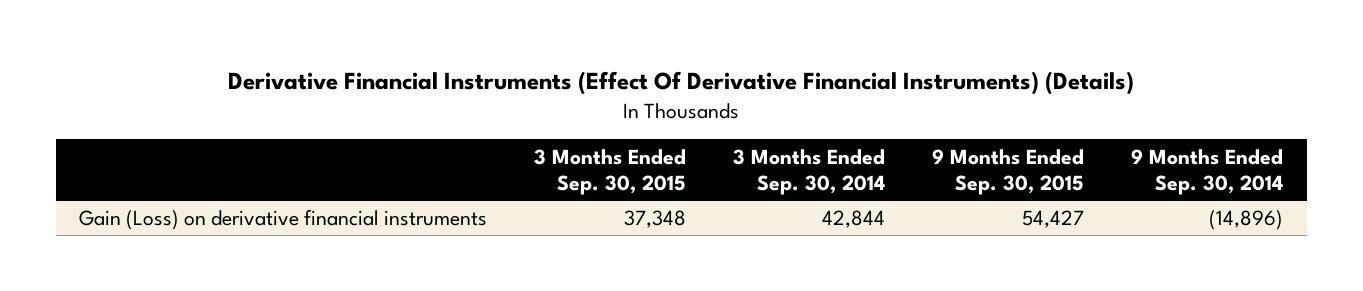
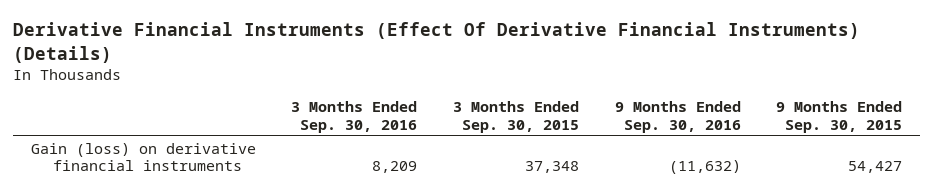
[733,148,886,196] 3 Months Ended Sep. 30, 2014 -> none
[1131,148,1284,196] 9 Months Ended Sep. 30, 2014 -> none
none -> [291,100,418,133] 3 Months Ended Sep. 30, 2016
none -> [614,100,741,133] 9 Months Ended Sep. 30, 2016
[79,209,488,231] Gain (Loss) on derivative financial instruments -> [30,142,256,172] Gain (loss) on derivative financial instruments

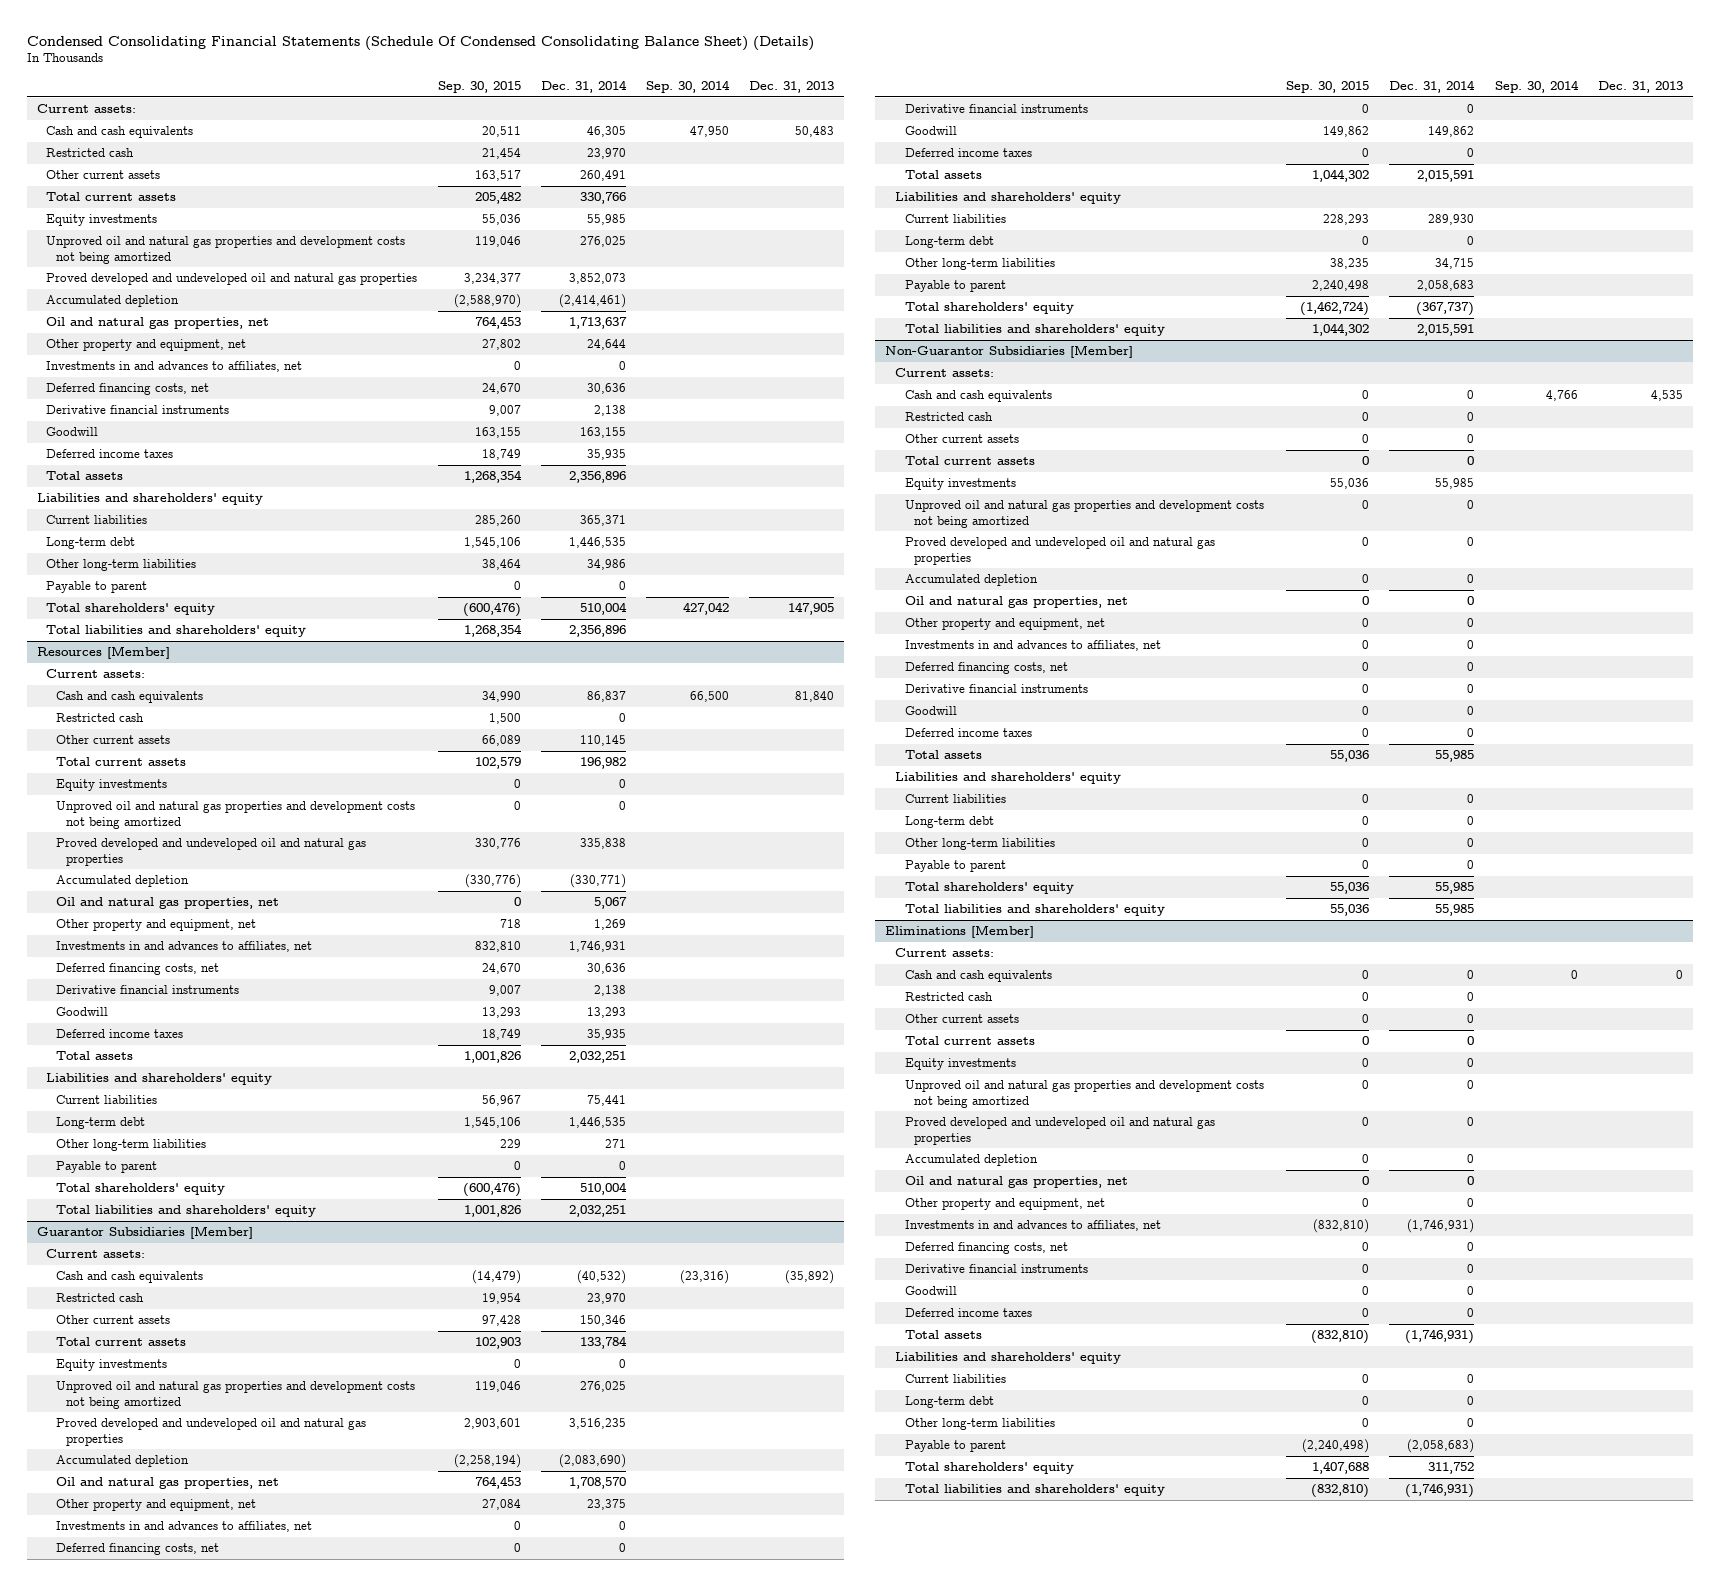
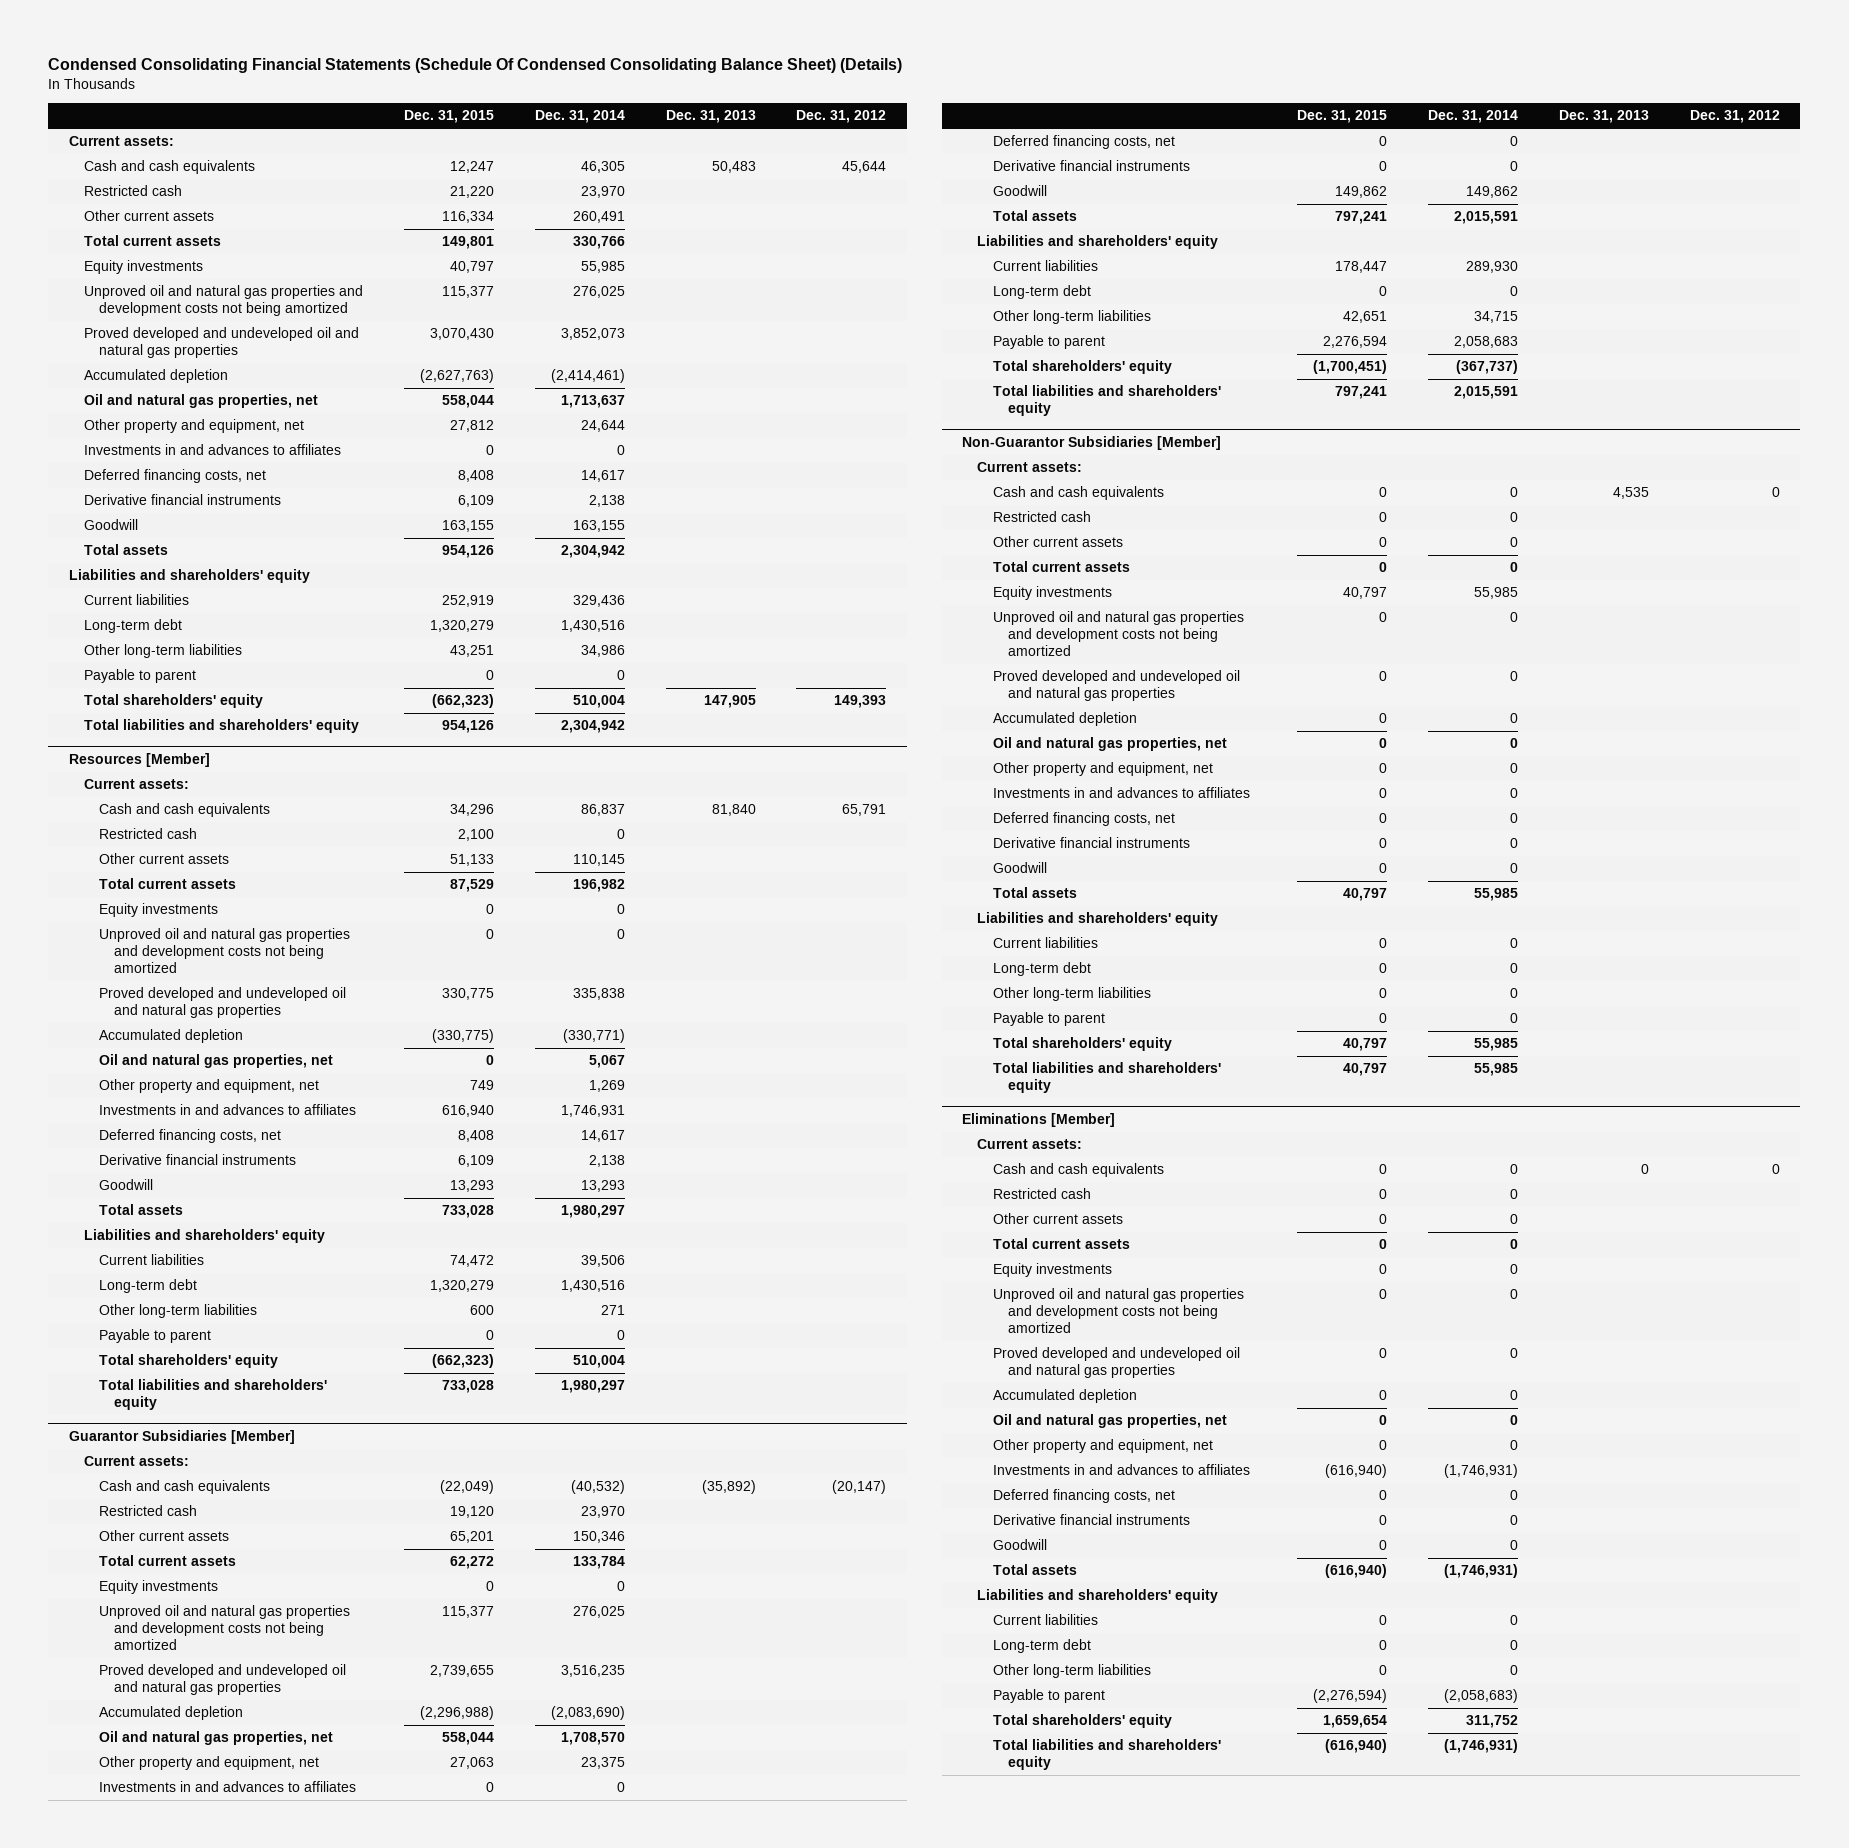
[437,80,521,93] Sep. 30, 2015 -> none
[646,79,731,93] Sep. 30, 2014 -> none
none -> [403,110,494,124] Dec. 31, 2015
none -> [796,110,887,124] Dec. 31, 2012
[46,361,303,373] Investments in and advances to affiliates, net -> [83,444,341,456] Investments in and advances to affiliates
[586,383,626,395] 30,636 -> [580,470,625,483] 14,617
[46,449,174,459] Deferred income taxes -> none
[568,471,626,484] 2,356,896 -> [560,545,625,559] 2,304,942
[579,515,626,527] 365,371 -> [572,595,625,608] 329,436
[568,537,626,549] 1,446,535 -> [560,620,625,633] 1,430,516
[568,625,626,638] 2,356,896 -> [560,720,625,734] 2,304,942
[56,941,313,953] Investments in and advances to affiliates, net -> [99,1104,357,1116] Investments in and advances to affiliates
[586,963,626,975] 30,636 -> [580,1130,625,1143] 14,617
[56,1029,184,1039] Deferred income taxes -> none
[568,1051,626,1064] 2,032,251 -> [560,1205,625,1219] 1,980,297
[586,1095,626,1107] 75,441 -> [580,1255,625,1268] 39,506
[568,1117,626,1129] 1,446,535 -> [560,1280,625,1293] 1,430,516
[568,1205,626,1218] 2,032,251 -> [560,1380,625,1394] 1,980,297
[56,1521,313,1533] Investments in and advances to affiliates, net -> [99,1781,357,1793] Investments in and advances to affiliates
[904,148,1032,158] Deferred income taxes -> none
[904,640,1161,652] Investments in and advances to affiliates, net -> [992,787,1250,799] Investments in and advances to affiliates
[904,728,1032,738] Deferred income taxes -> none
[904,1220,1161,1232] Investments in and advances to affiliates, net -> [992,1464,1250,1476] Investments in and advances to affiliates
[904,1308,1032,1318] Deferred income taxes -> none

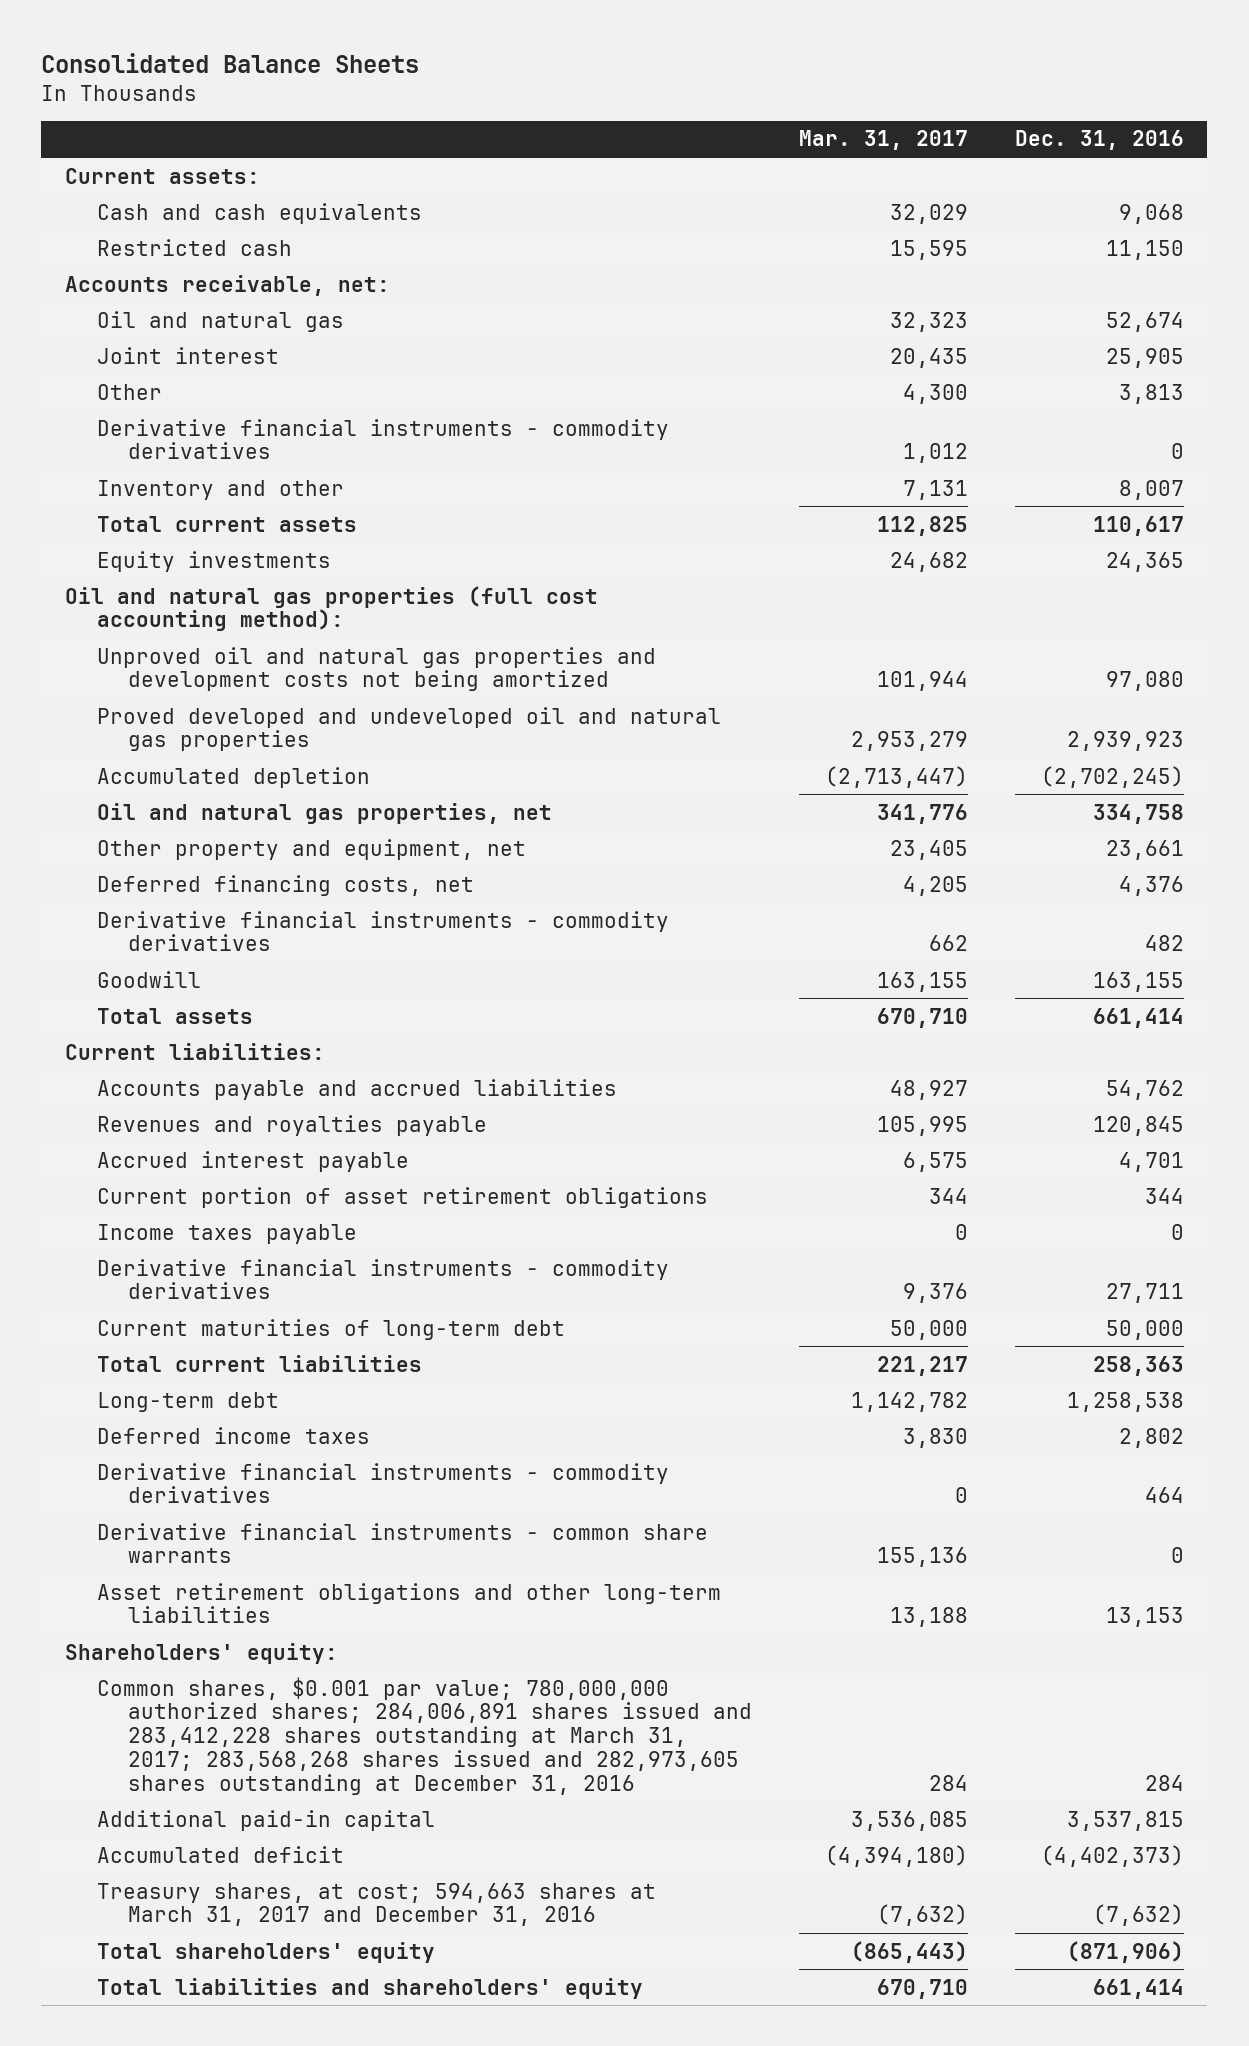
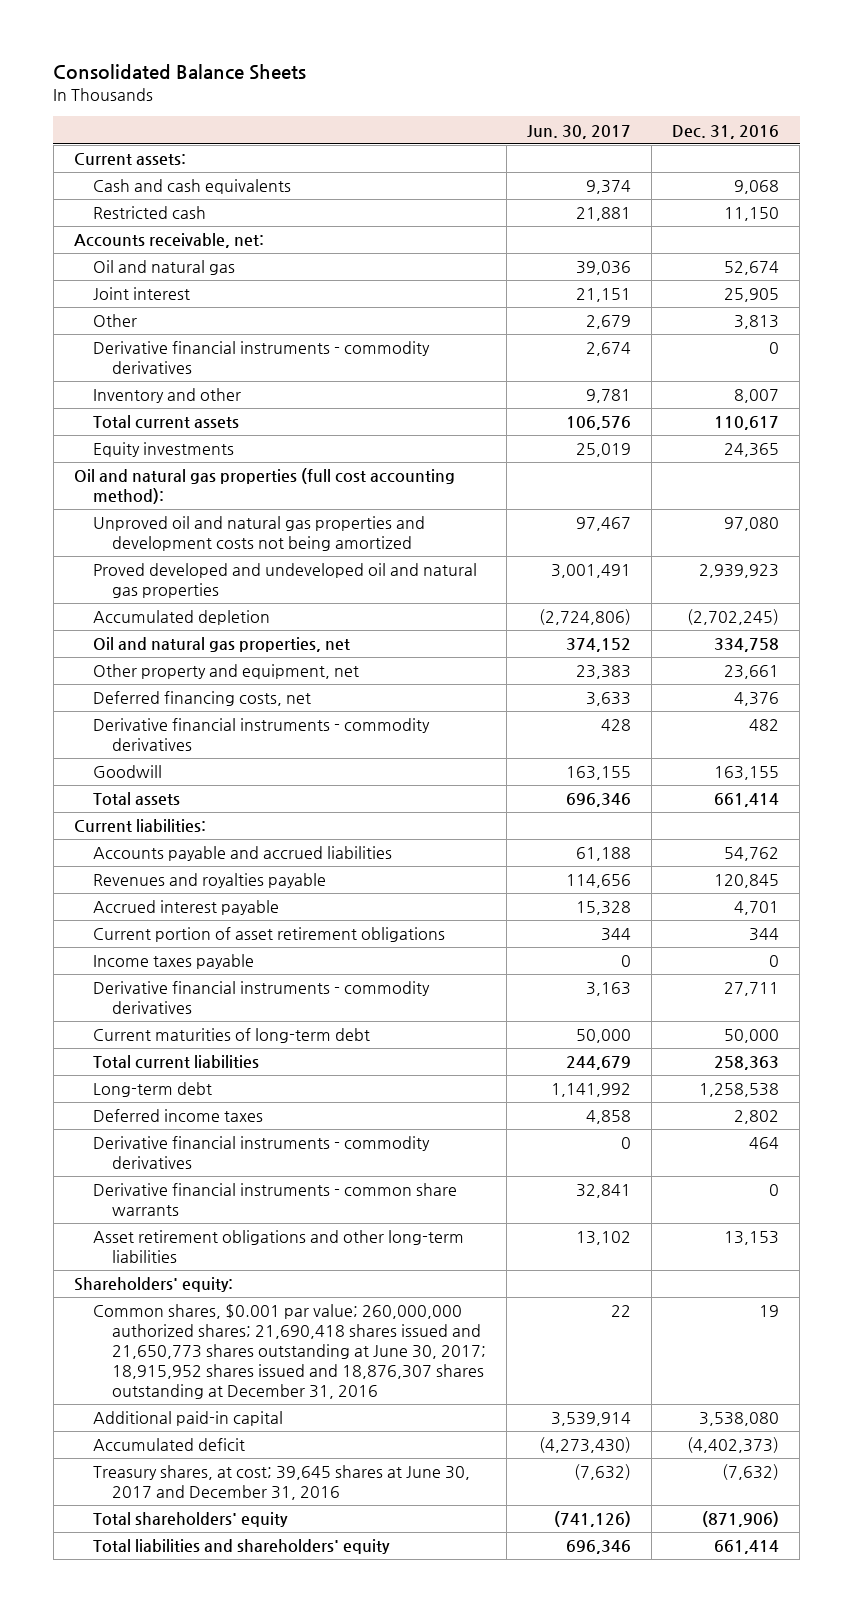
[799,130,969,151] Mar. 31, 2017 -> none
none -> [527,124,632,139] Jun. 30, 2017
[96,1676,753,1795] Common shares, $0.001 par value; 780,000,000 authorized shares; 284,006,891 shares issued and 283,412,228 shares outstanding at March 31, 2017; 283,568,268 shares issued and 282,973,605 shares outstanding at December 31, 2016 -> [93,1304,487,1399] Common shares, $0.001 par value; 260,000,000 authorized shares; 21,690,418 shares issued and 21,650,773 shares outstanding at June 30, 2017; 18,915,952 shares issued and 18,876,307 shares outstanding at December 31, 2016
[1144,1774,1184,1791] 284 -> [759,1305,780,1318] 19
[1066,1810,1184,1831] 3,537,815 -> [699,1412,780,1427] 3,538,080
[96,1882,656,1927] Treasury shares, at cost; 594,663 shares at March 31, 2017 and December 31, 2016 -> [93,1465,471,1501] Treasury shares, at cost; 39,645 shares at June 30, 2017 and December 31, 2016

